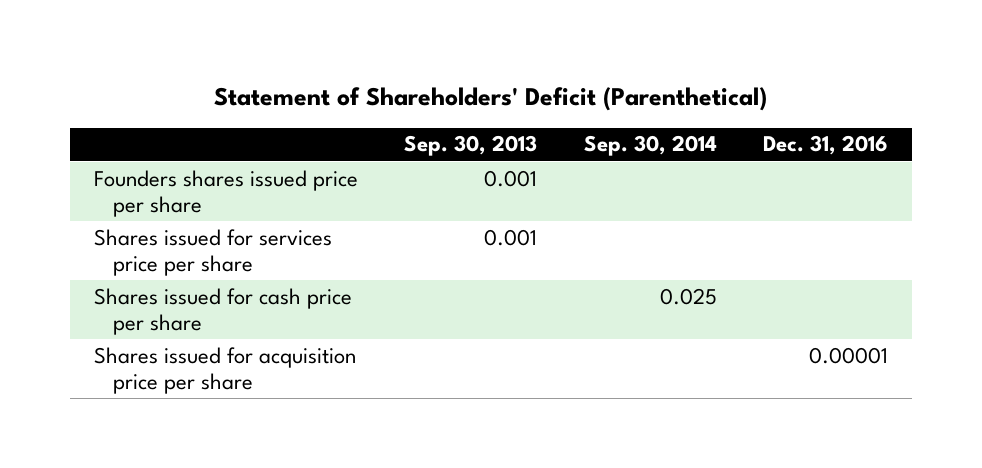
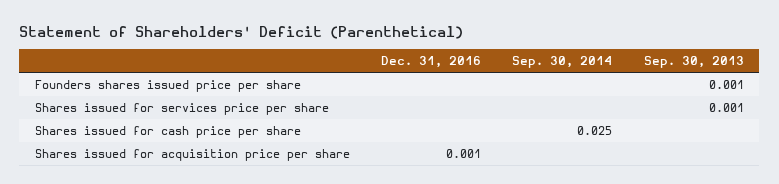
[809,346,889,364] 0.00001 -> [446,149,482,159] 0.001

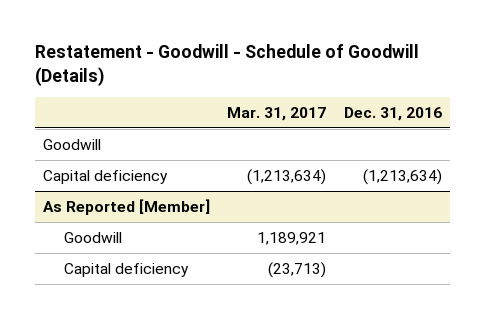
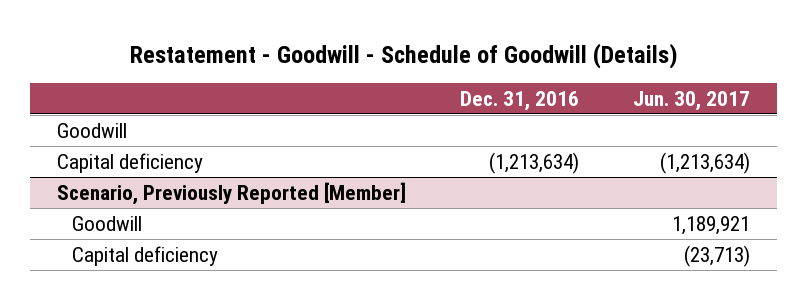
[227,107,327,122] Mar. 31, 2017 -> none
none -> [633,91,751,112] Jun. 30, 2017
[43,198,211,215] As Reported [Member] -> [57,181,407,205] Scenario, Previously Reported [Member]

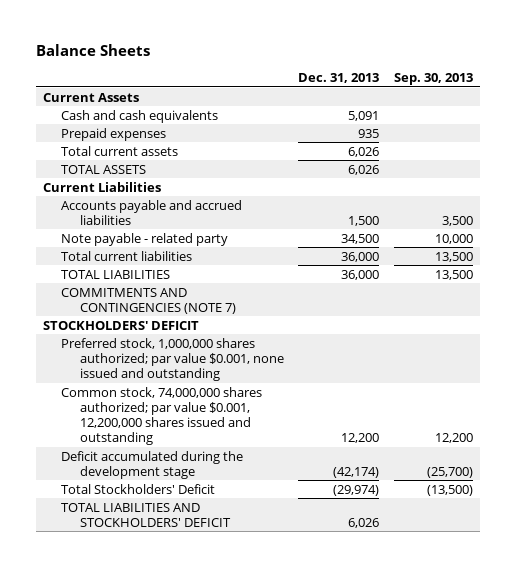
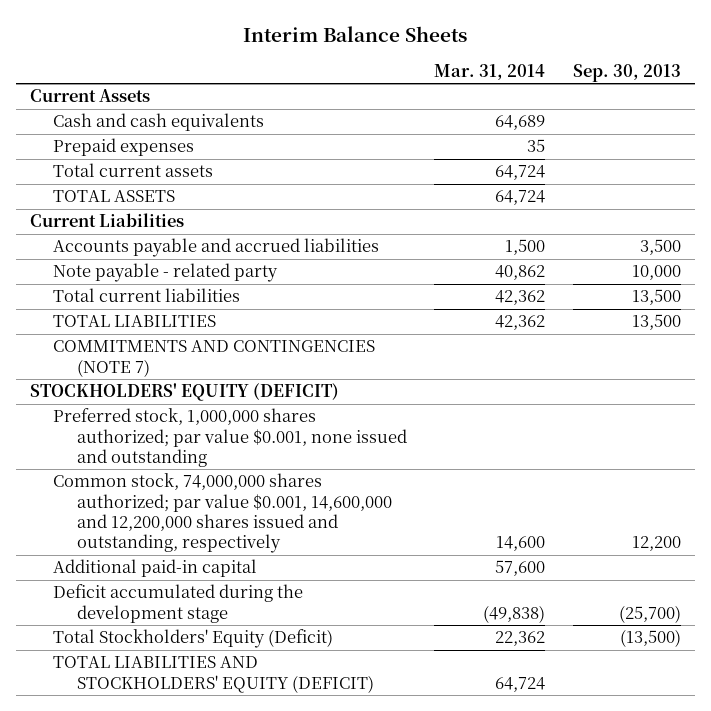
[35,43,150,56] Balance Sheets -> [243,25,468,42] Interim Balance Sheets
[298,73,380,84] Dec. 31, 2013 -> none
none -> [434,63,546,80] Mar. 31, 2014
[43,320,200,330] STOCKHOLDERS' DEFICIT -> [29,383,339,402] STOCKHOLDERS' EQUITY (DEFICIT)
[61,386,263,446] Common stock, 74,000,000 shares authorized; par value $0.001, 12,200,000 shares issued and outstanding -> [53,473,392,554] Common stock, 74,000,000 shares authorized; par value $0.001, 14,600,000 and 12,200,000 shares issued and outstanding, respectively
none -> [53,559,258,578] Additional paid-in capital
[61,483,216,494] Total Stockholders' Deficit -> [53,629,334,649] Total Stockholders' Equity (Deficit)
[61,502,231,527] TOTAL LIABILITIES AND STOCKHOLDERS' DEFICIT -> [53,656,374,693] TOTAL LIABILITIES AND STOCKHOLDERS' EQUITY (DEFICIT)

